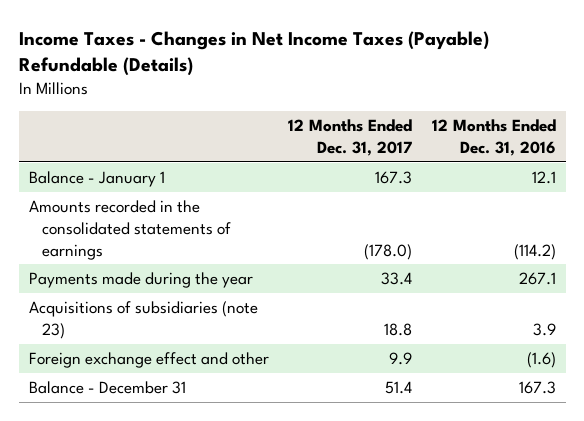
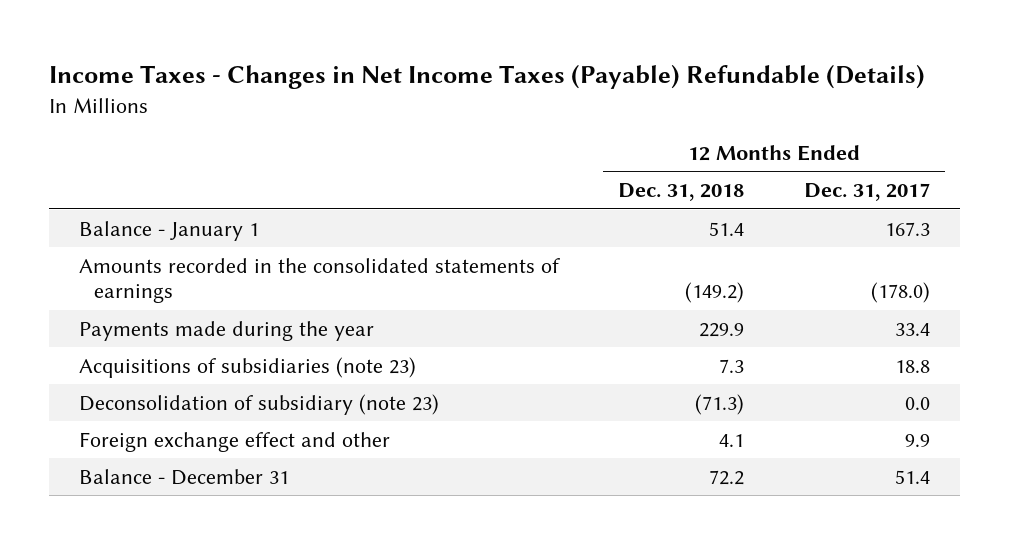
[431,118,556,156] 12 Months Ended Dec. 31, 2016 -> none
none -> [618,183,745,202] Dec. 31, 2018
none -> [78,393,439,415] Deconsolidation of subsidiary (note 23)

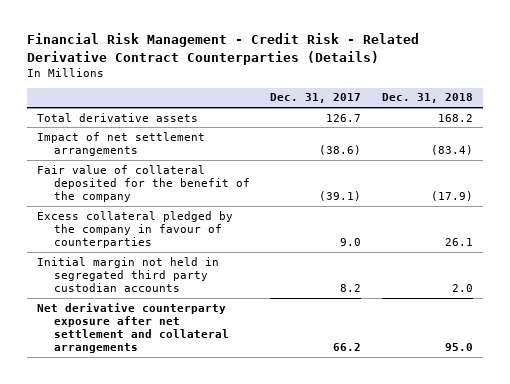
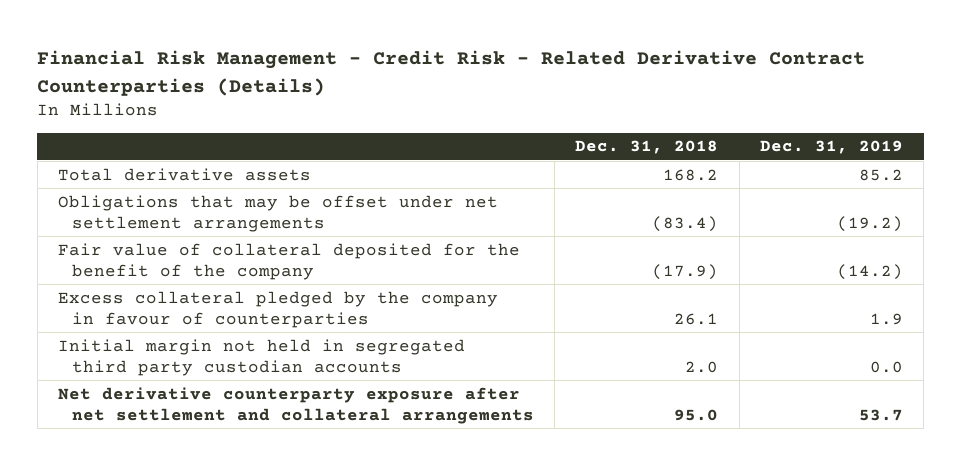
[270,93,362,104] Dec. 31, 2017 -> none
none -> [759,140,903,155] Dec. 31, 2019
[37,131,206,156] Impact of net settlement arrangements -> [58,194,499,232] Obligations that may be offset under net settlement arrangements

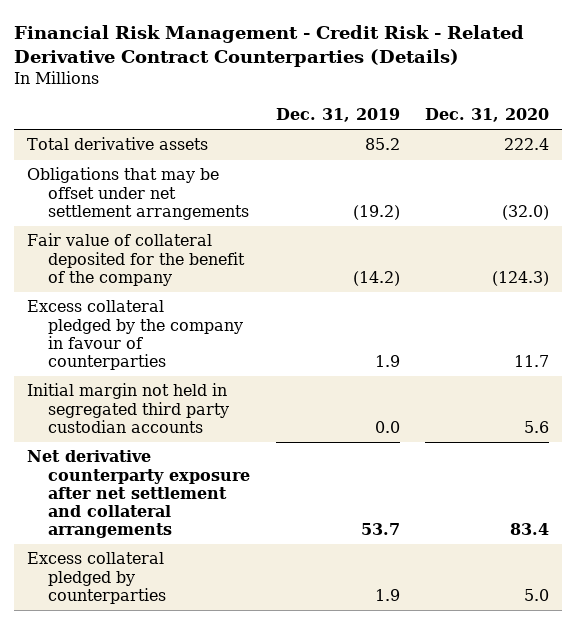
[575,140,719,155] Dec. 31, 2018 -> none
none -> [425,108,550,123] Dec. 31, 2020
none -> [27,552,166,604] Excess collateral pledged by counterparties

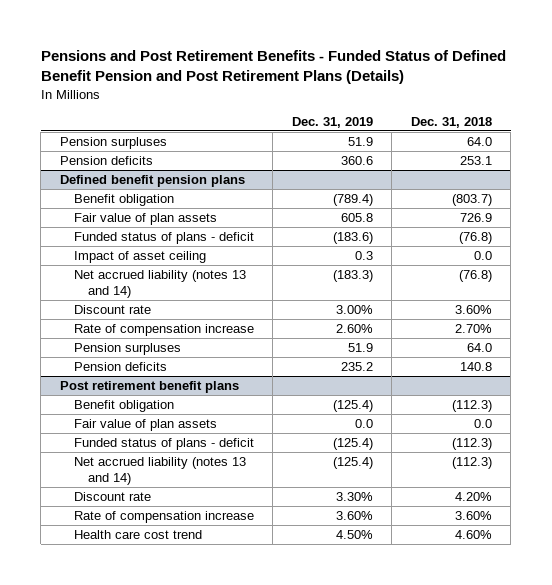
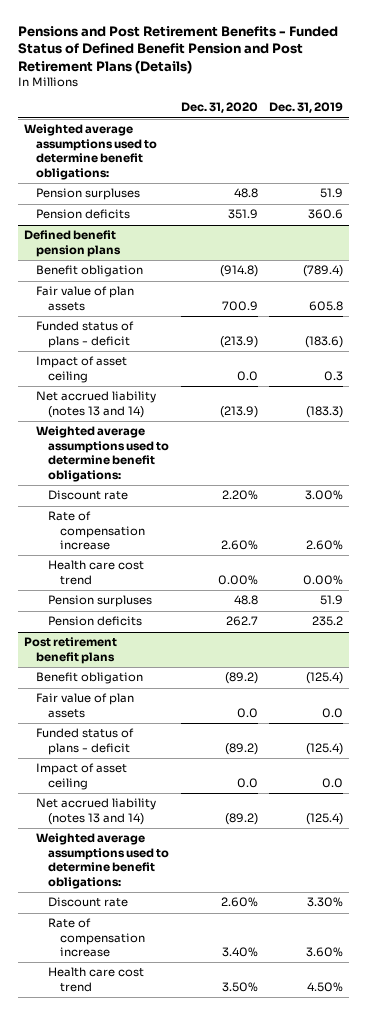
[410,116,492,128] Dec. 31, 2018 -> none
none -> [180,102,258,114] Dec. 31, 2020
none -> [23,124,158,180] Weighted average assumptions used to determine benefit obligations:
none -> [36,426,170,482] Weighted average assumptions used to determine benefit obligations:
none -> [48,560,145,585] Health care cost trend
none -> [36,763,128,790] Impact of asset ceiling
none -> [36,833,170,889] Weighted average assumptions used to determine benefit obligations:

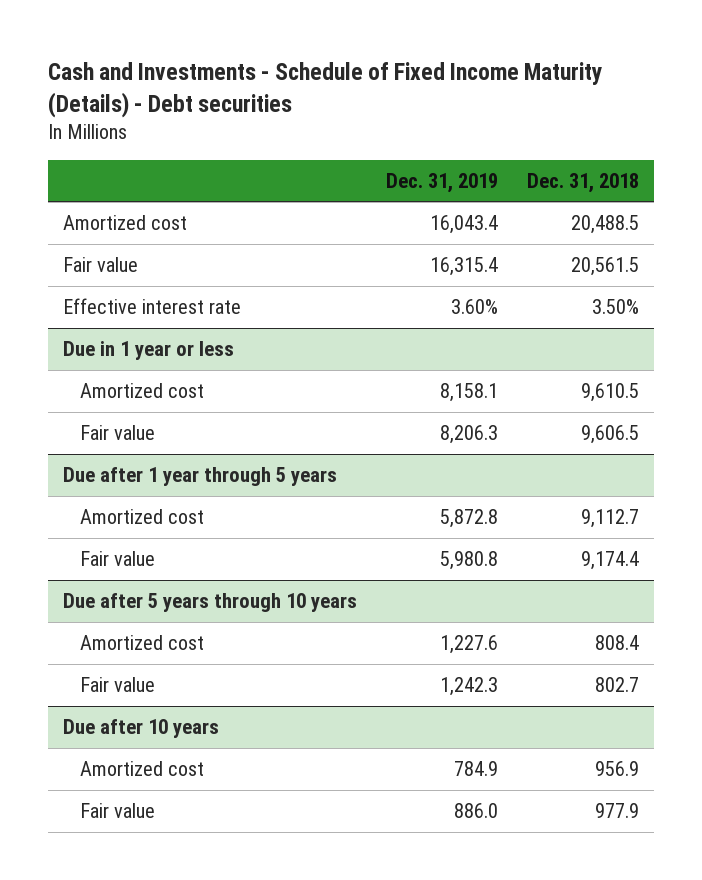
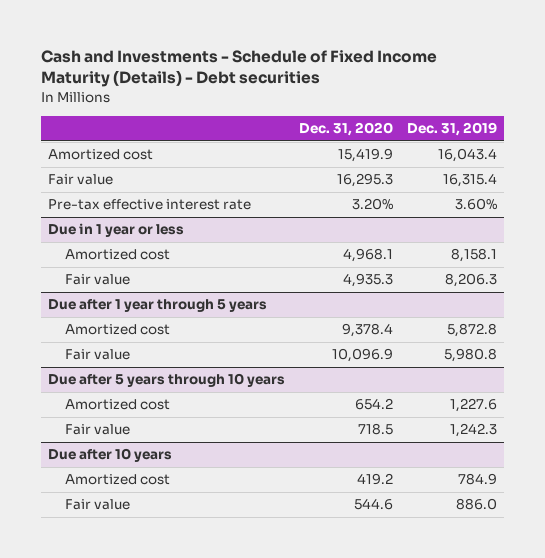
[527,172,640,193] Dec. 31, 2018 -> none
none -> [298,122,393,137] Dec. 31, 2020
[62,298,241,315] Effective interest rate -> [48,199,252,211] Pre-tax effective interest rate

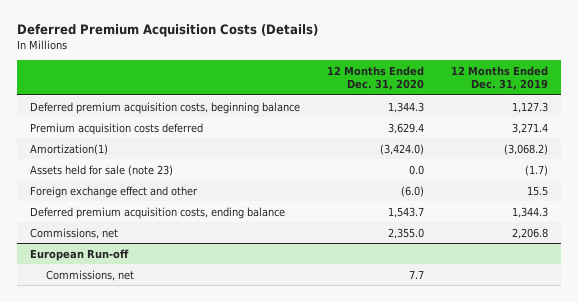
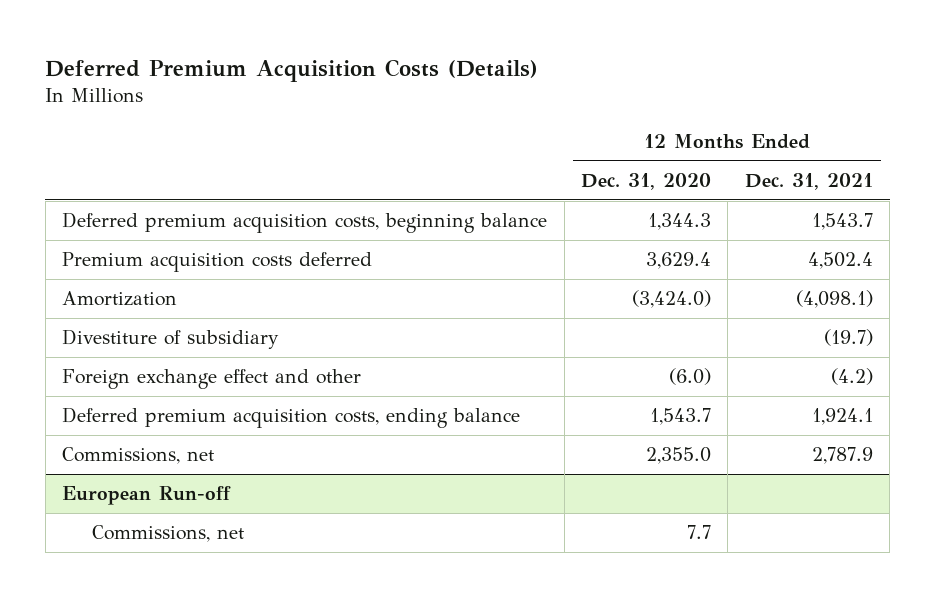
[450,65,548,90] 12 Months Ended Dec. 31, 2019 -> none
none -> [744,172,873,190] Dec. 31, 2021
[30,164,174,176] Assets held for sale (note 23) -> none
[30,143,109,155] Amortization(1) -> [62,291,178,307] Amortization
none -> [62,329,280,350] Divestiture of subsidiary

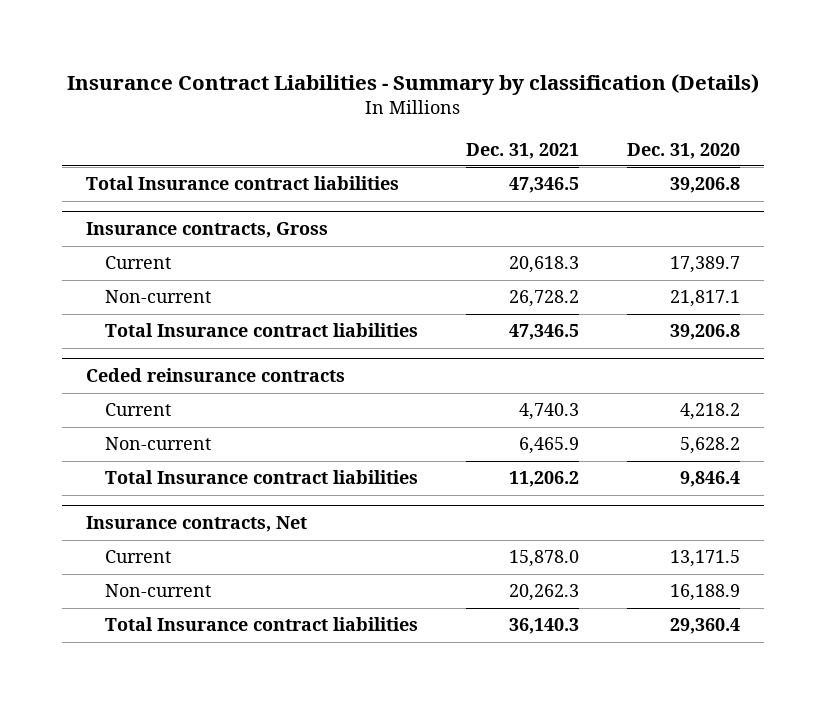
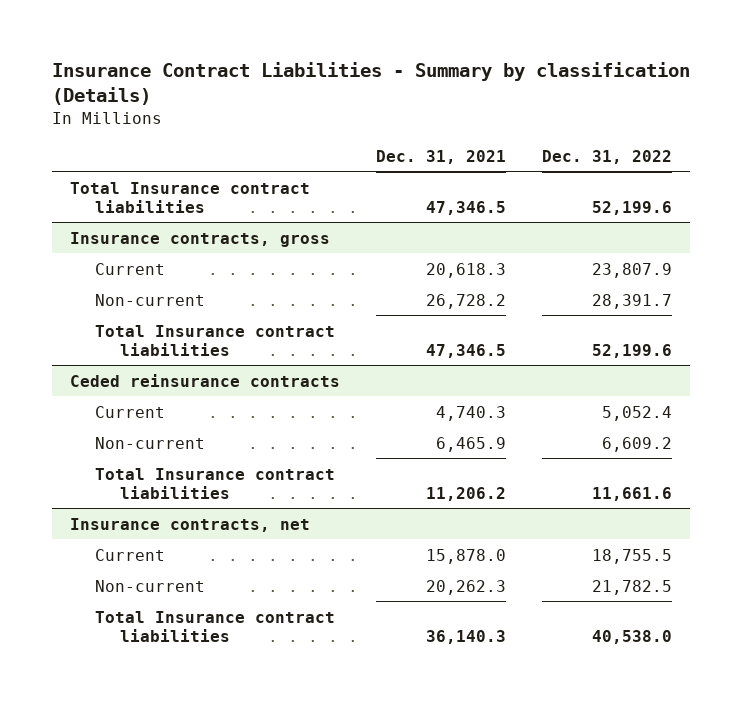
[627,142,741,159] Dec. 31, 2020 -> none
none -> [541,149,672,164] Dec. 31, 2022
[86,222,329,239] Insurance contracts, Gross -> [69,231,330,247] Insurance contracts, gross
[86,516,308,533] Insurance contracts, Net -> [69,517,310,532] Insurance contracts, net

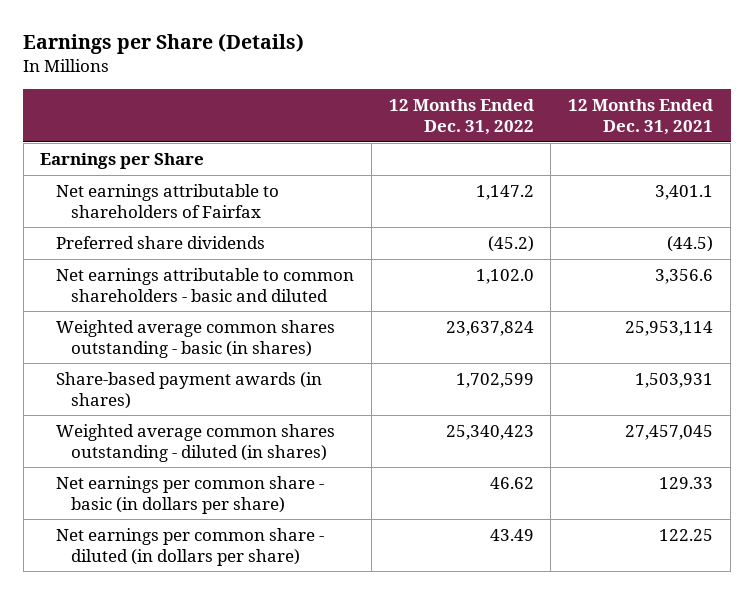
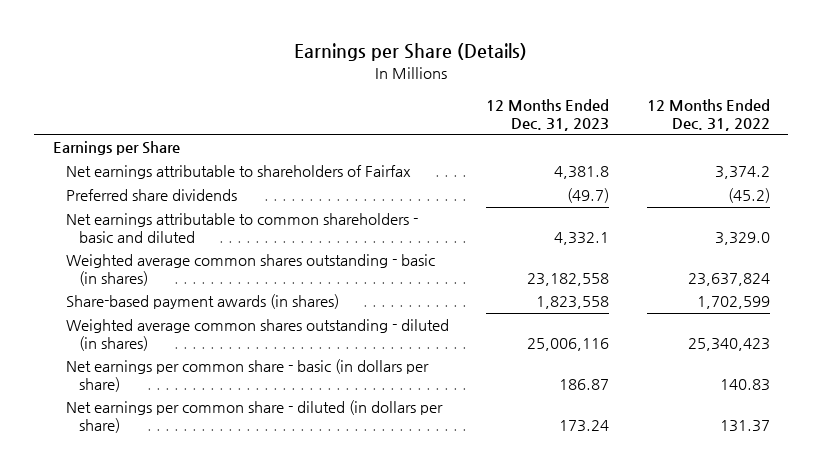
[568,99,714,135] 12 Months Ended Dec. 31, 2021 -> none
none -> [486,98,610,131] 12 Months Ended Dec. 31, 2023
[475,185,534,201] 1,147.2 -> [714,166,770,180] 3,374.2
[475,269,534,285] 1,102.0 -> [714,231,770,245] 3,329.0
[489,477,534,490] 46.62 -> [719,378,770,391] 140.83
[489,529,534,542] 43.49 -> [719,419,770,432] 131.37

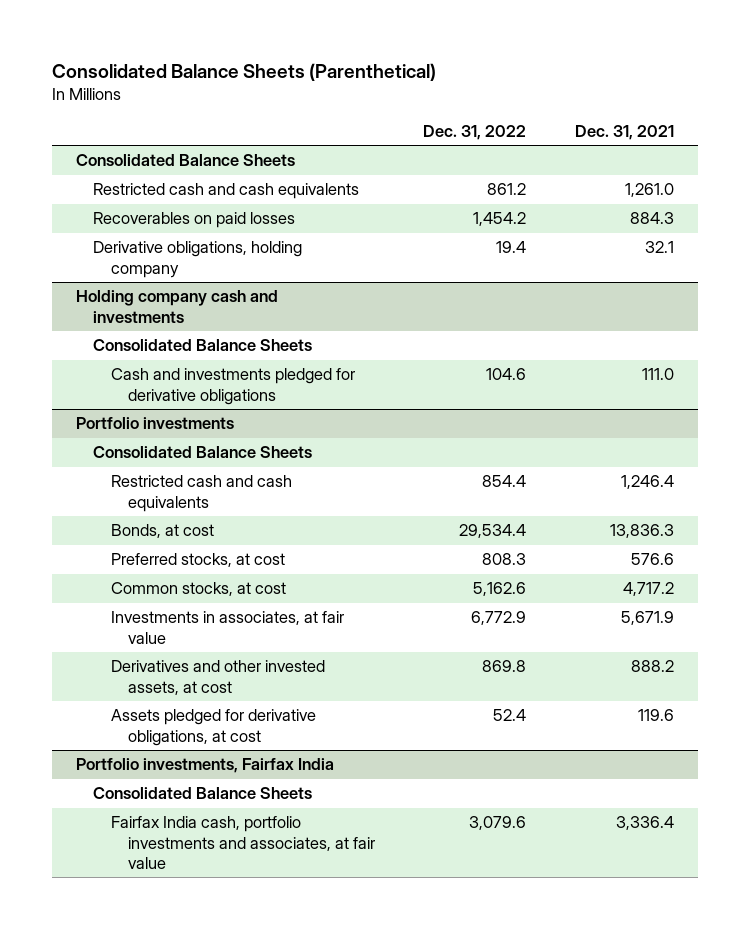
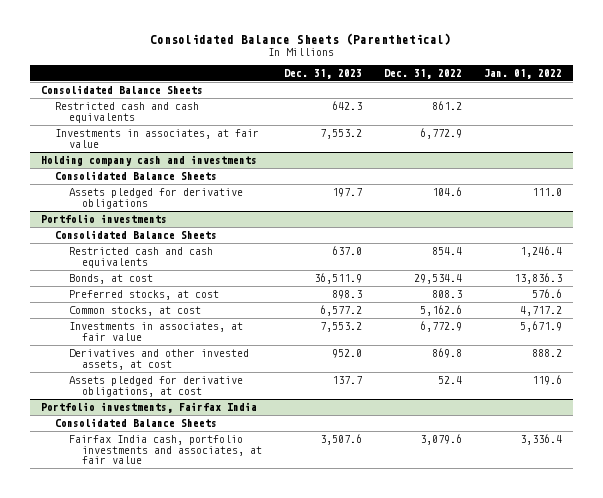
[574,125,674,141] Dec. 31, 2021 -> none
none -> [284,68,363,79] Dec. 31, 2023
none -> [483,68,562,79] Jan. 01, 2022
[93,212,296,229] Recoverables on paid losses -> none
[93,241,303,278] Derivative obligations, holding company -> none
none -> [54,129,259,148] Investments in associates, at fair value
[110,368,355,405] Cash and investments pledged for derivative obligations -> [68,188,243,209] Assets pledged for derivative obligations

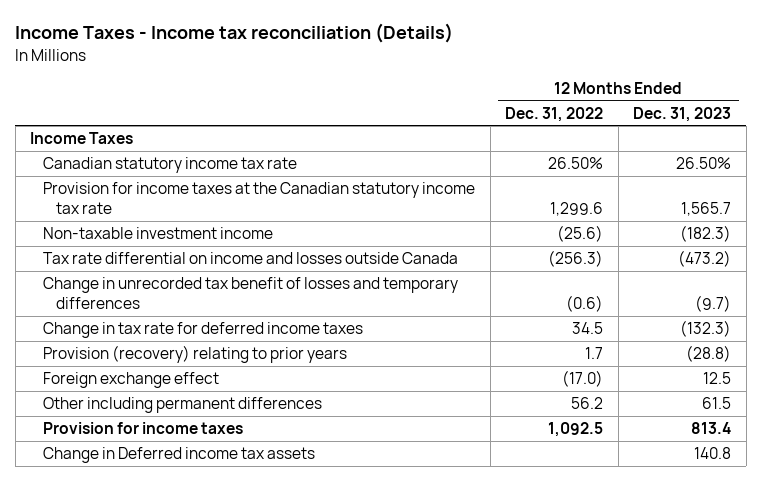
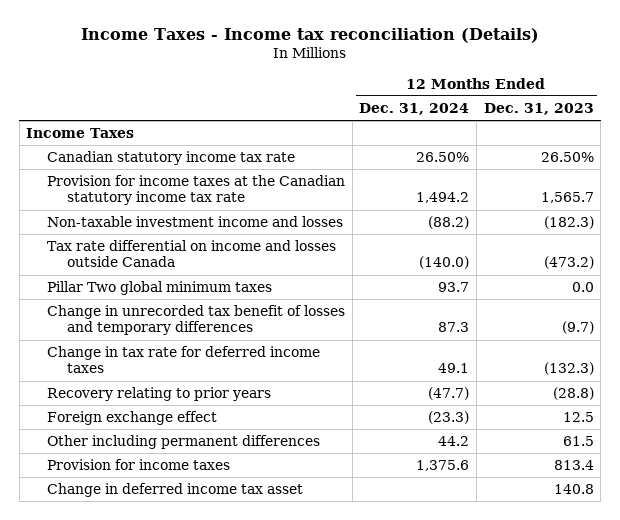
[505,106,604,122] Dec. 31, 2022 -> none
none -> [359,102,470,115] Dec. 31, 2024
[43,227,274,240] Non-taxable investment income -> [46,216,343,228] Non-taxable investment income and losses
none -> [46,281,272,296] Pillar Two global minimum taxes
[43,345,348,364] Provision (recovery) relating to prior years -> [46,387,271,402] Recovery relating to prior years
[43,447,316,464] Change in Deferred income tax assets -> [46,483,303,498] Change in deferred income tax asset

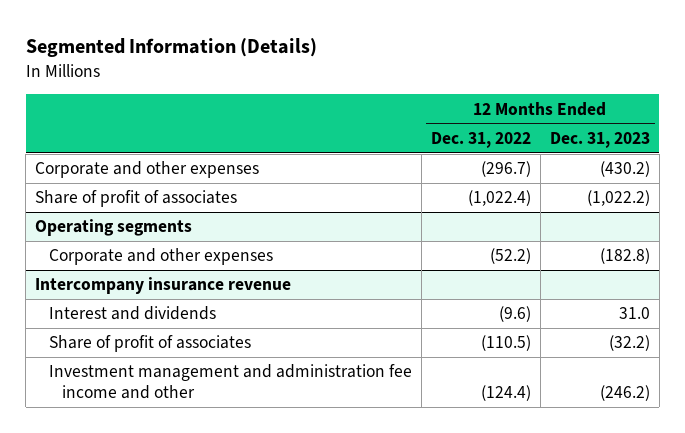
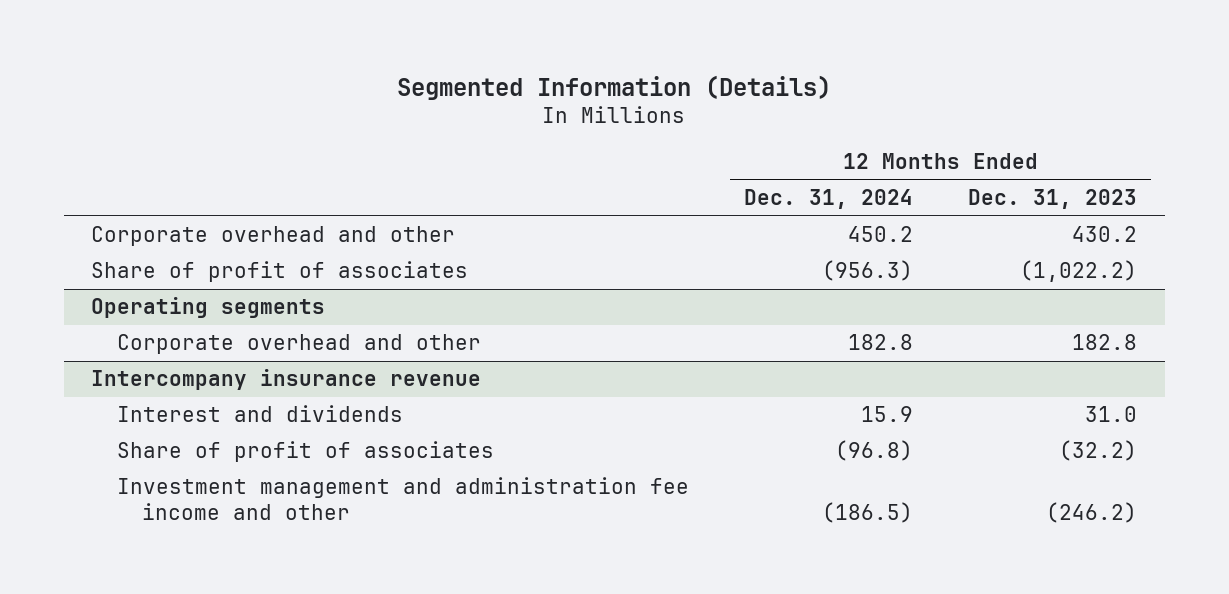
[430,132,531,149] Dec. 31, 2022 -> none
none -> [744,189,914,210] Dec. 31, 2024
[35,161,260,179] Corporate and other expenses -> [91,226,456,247] Corporate overhead and other
[599,161,650,178] (430.2) -> [1072,226,1138,243] 430.2
[48,248,273,266] Corporate and other expenses -> [116,334,481,355] Corporate overhead and other
[599,248,650,265] (182.8) -> [1072,334,1138,351] 182.8

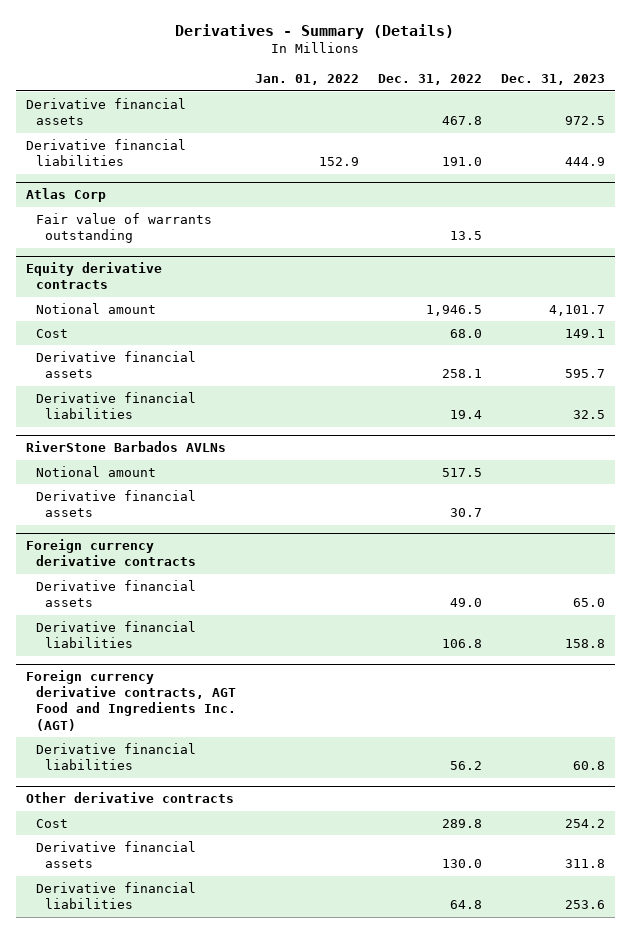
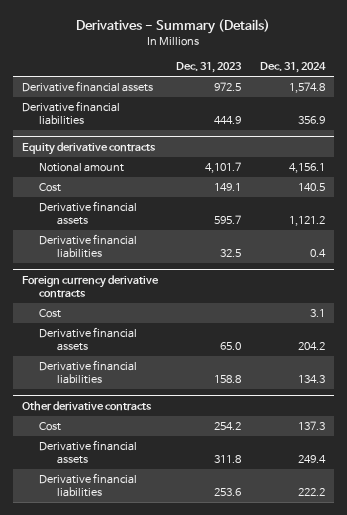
[254,74,359,86] Jan. 01, 2022 -> none
[377,74,482,86] Dec. 31, 2022 -> none
none -> [260,62,327,74] Dec. 31, 2024
[25,188,106,203] Atlas Corp -> none
[35,212,212,244] Fair value of warrants outstanding -> none
[25,441,226,453] RiverStone Barbados AVLNs -> none
[35,465,156,477] Notional amount -> none
[35,489,196,518] Derivative financial assets -> none
none -> [39,309,62,319] Cost
[25,670,236,731] Foreign currency derivative contracts, AGT Food and Ingredients Inc. (AGT) -> none
[35,742,196,771] Derivative financial liabilities -> none

